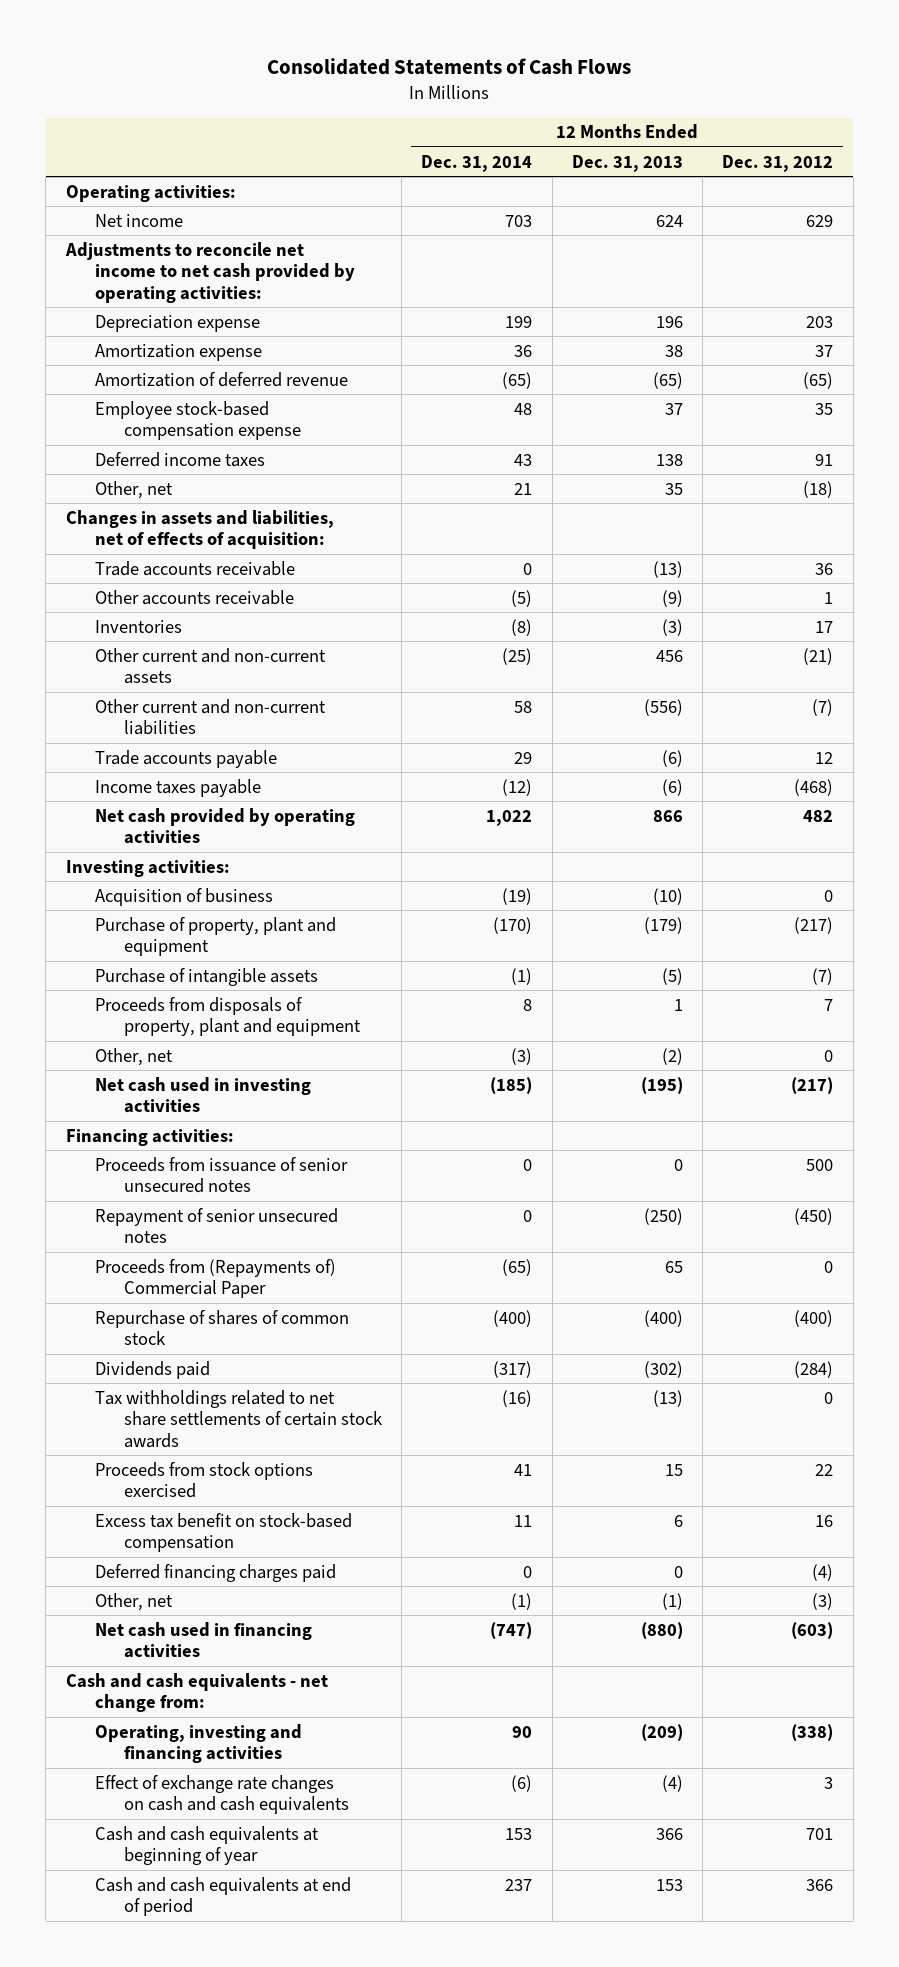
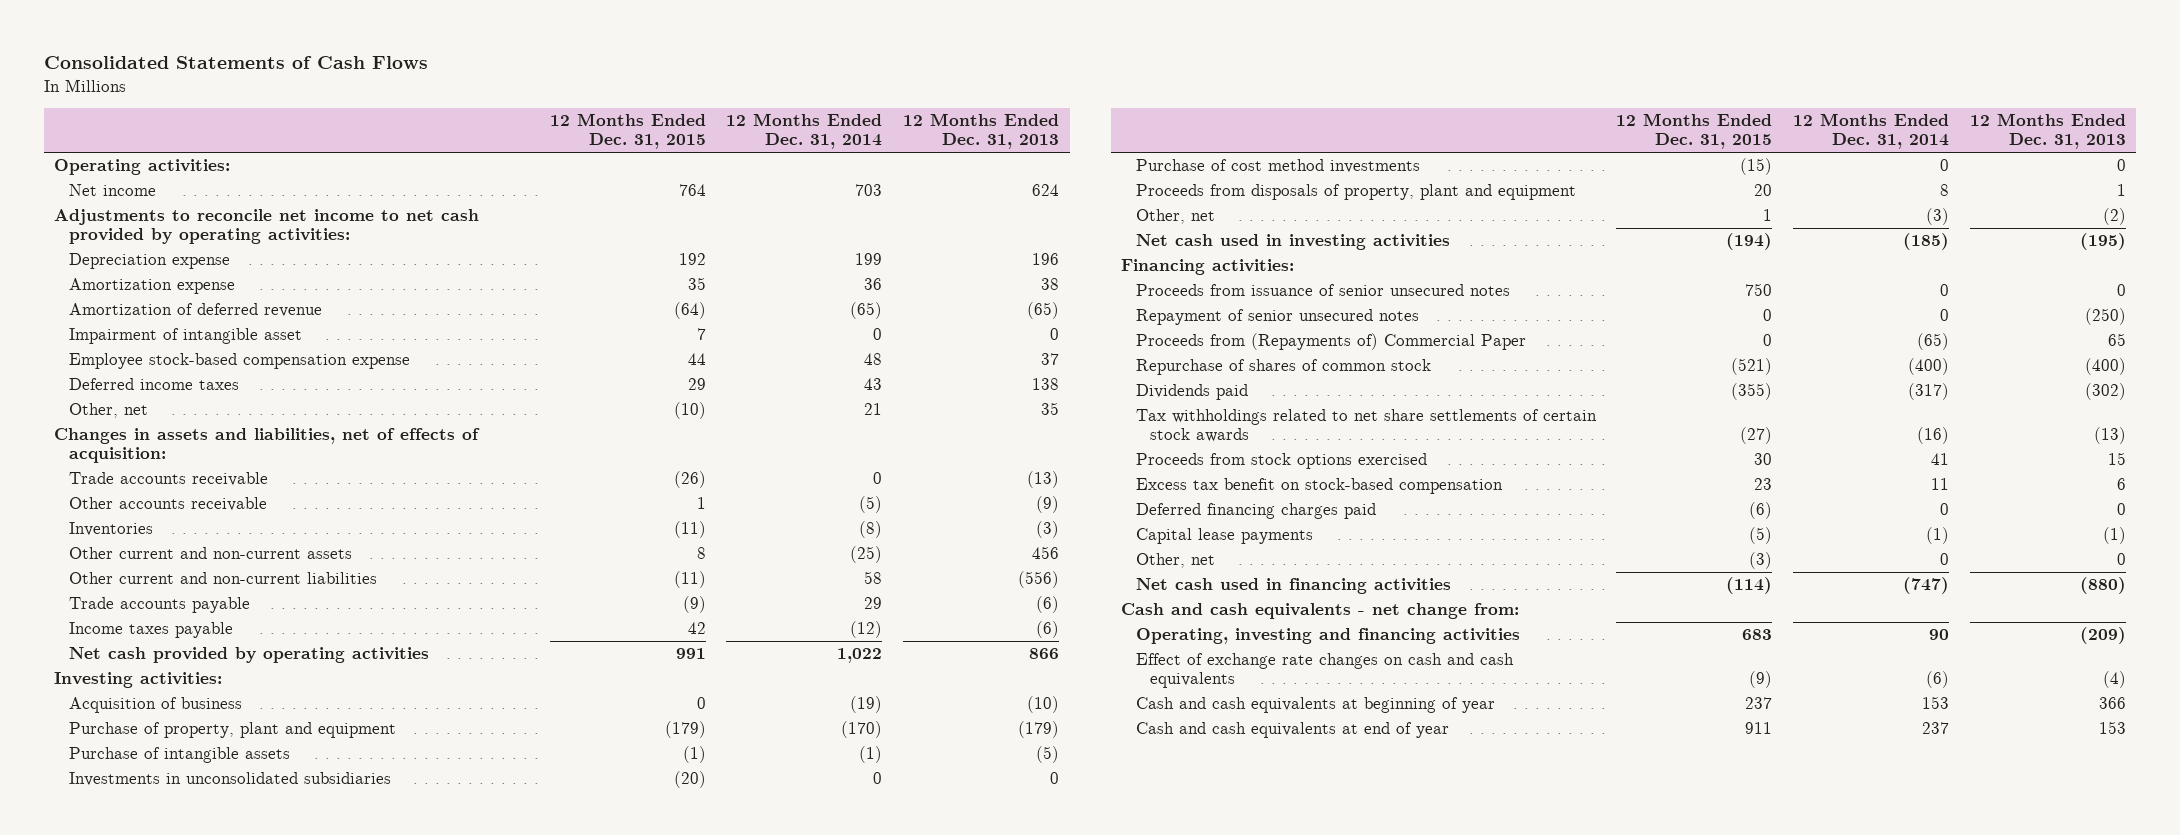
[722,154,834,172] Dec. 31, 2012 -> none
none -> [549,113,706,150] 12 Months Ended Dec. 31, 2015
none -> [68,328,302,345] Impairment of intangible asset
none -> [68,772,391,787] Investments in unconsolidated subsidiaries
none -> [1135,159,1420,174] Purchase of cost method investments
none -> [1135,528,1313,545] Capital lease payments
[511,1592,533,1610] (1) -> [1940,553,1950,566] 0
[661,1592,683,1610] (1) -> [2116,553,2126,566] 0
[94,1876,351,1917] Cash and cash equivalents at end of period -> [1135,722,1449,739] Cash and cash equivalents at end of year

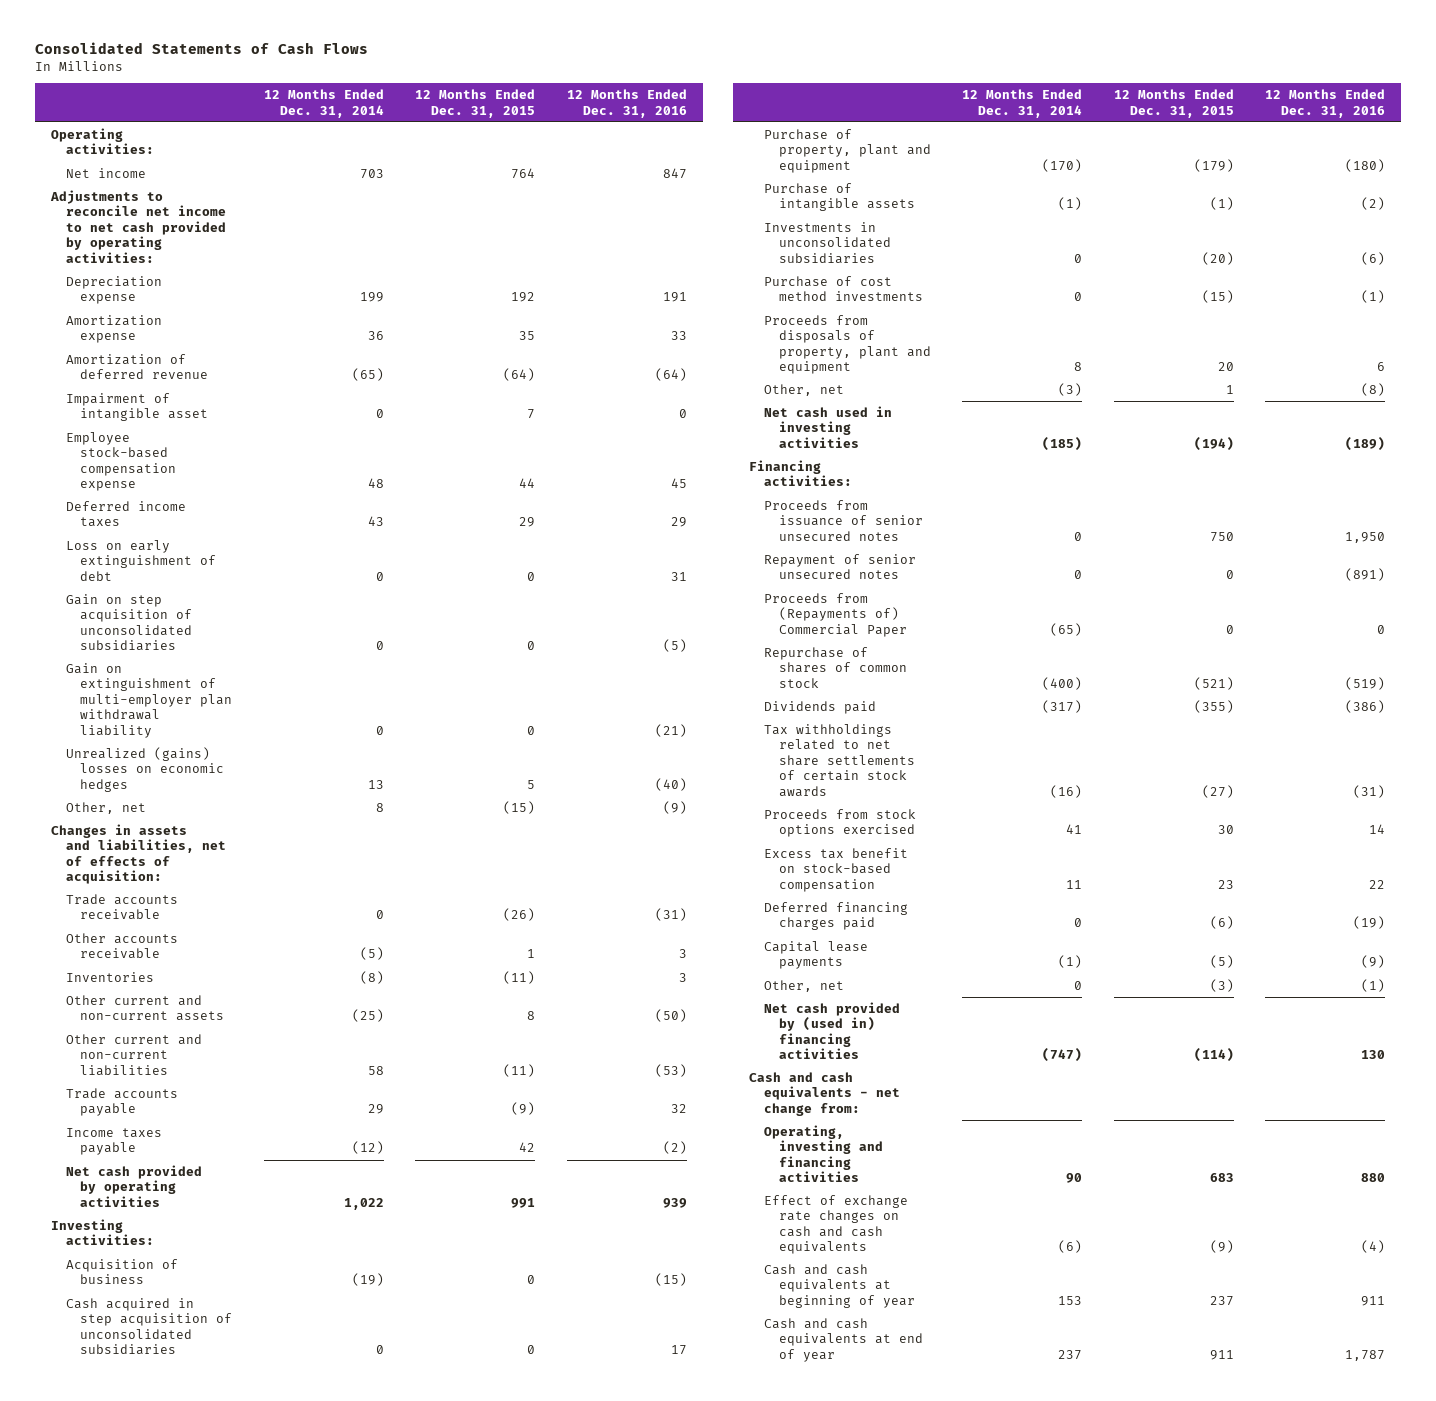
[903,113,1060,150] 12 Months Ended Dec. 31, 2013 -> none
none -> [566,89,687,118] 12 Months Ended Dec. 31, 2016
none -> [65,539,217,581] Loss on early extinguishment of debt
none -> [65,593,193,652] Gain on step acquisition of unconsolidated subsidiaries
none -> [65,662,233,738] Gain on extinguishment of multi-employer plan withdrawal liability
none -> [65,746,225,792] Unrealized (gains) losses on economic hedges
[673,402,706,420] (10) -> [503,800,536,814] (15)
[864,403,883,416] 21 -> [375,802,384,812] 8
none -> [65,1297,233,1356] Cash acquired in step acquisition of unconsolidated subsidiaries
[1135,578,1451,595] Net cash used in financing activities -> [764,1001,901,1060] Net cash provided by (used in) financing activities

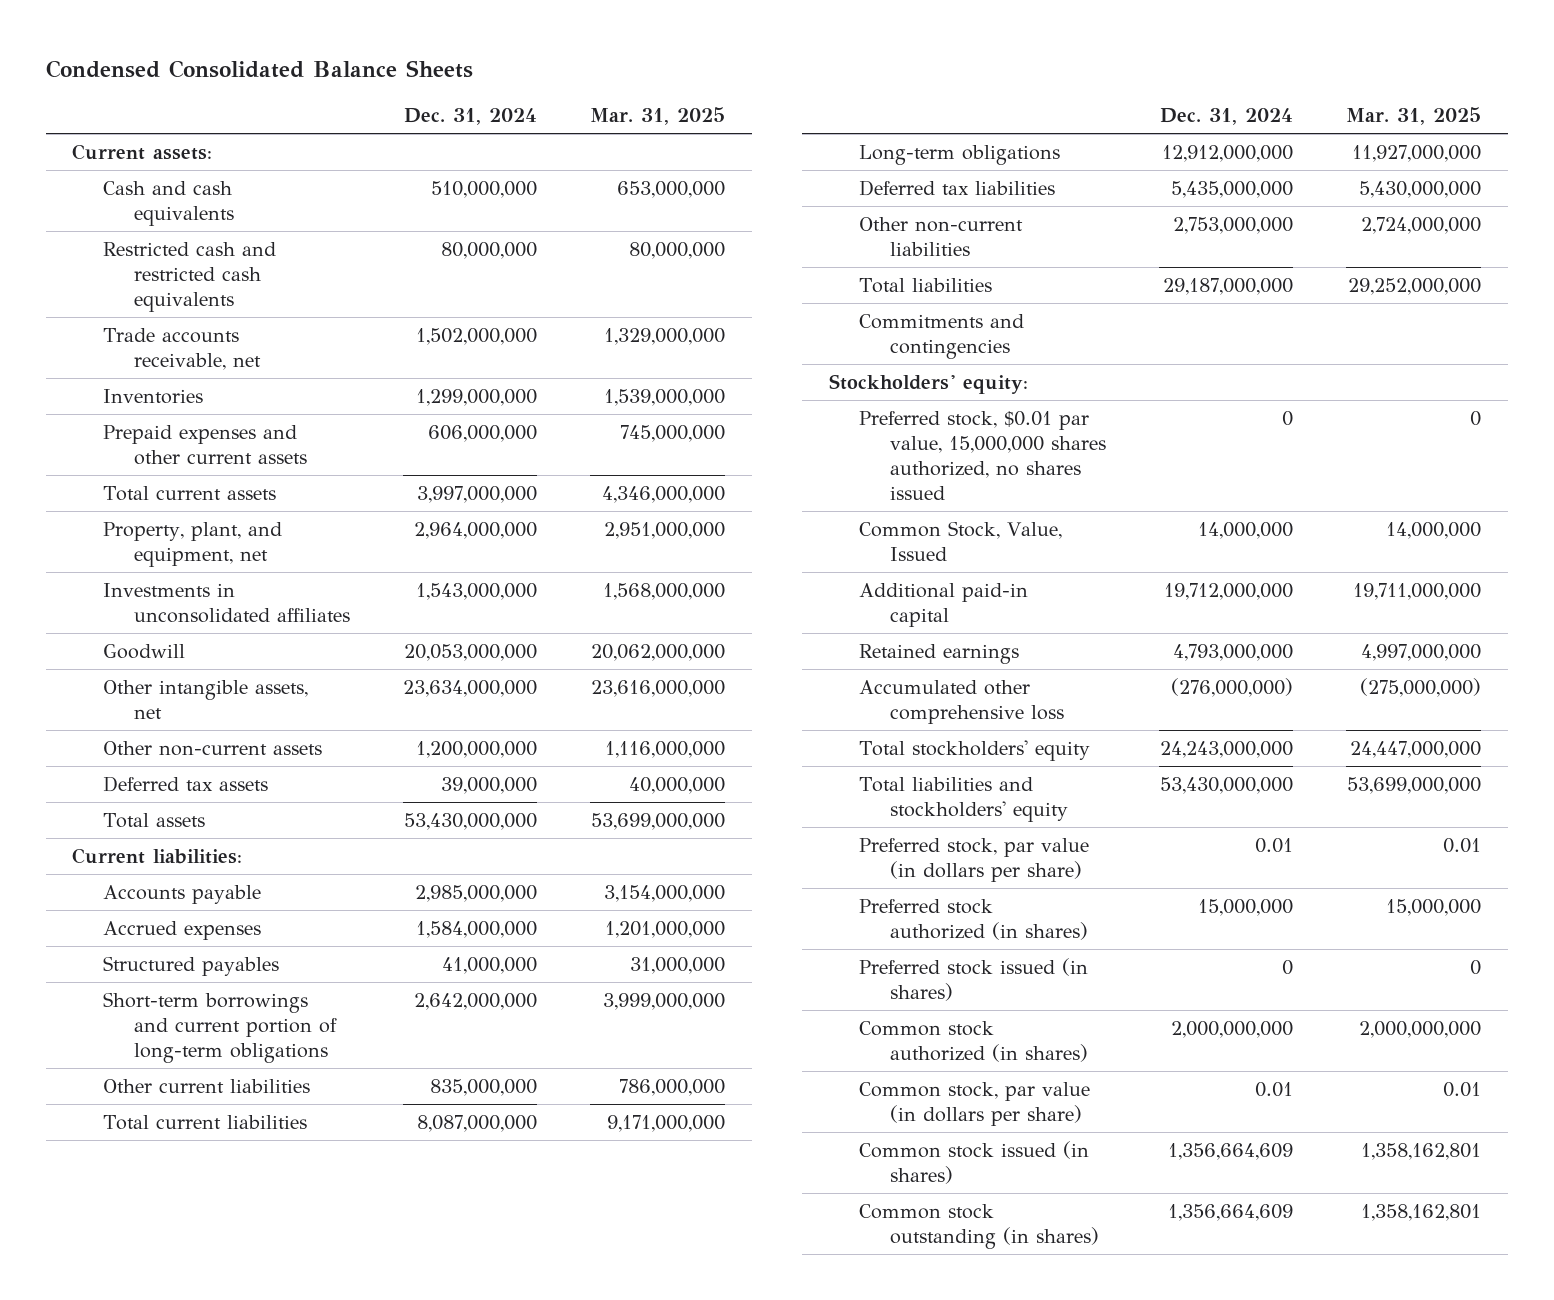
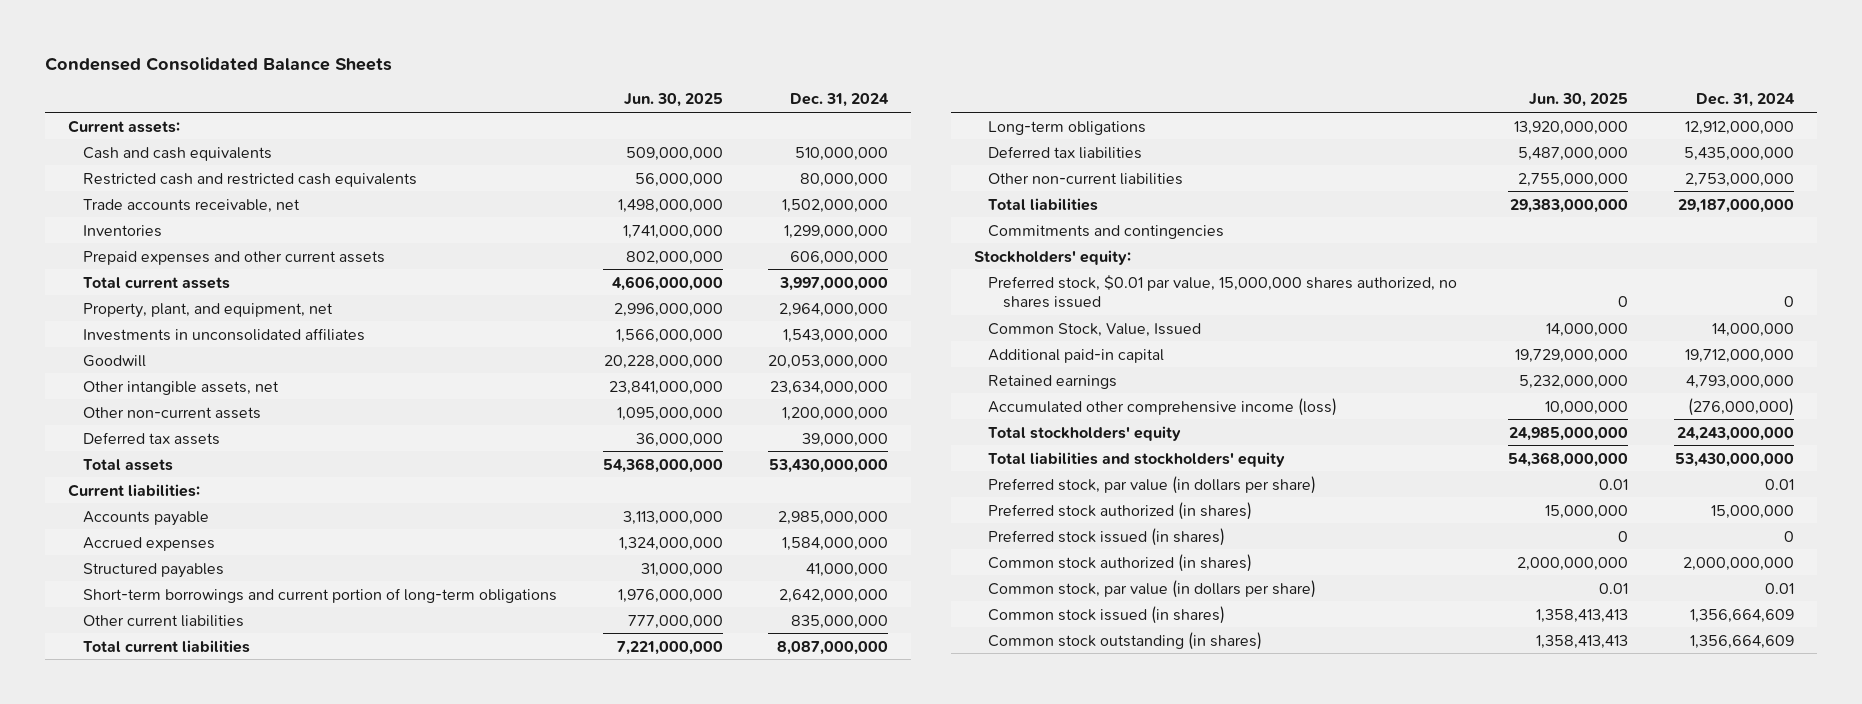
[590,107,726,126] Mar. 31, 2025 -> none
none -> [623,93,723,108] Jun. 30, 2025
[859,680,1065,724] Accumulated other comprehensive loss -> [988,397,1338,416] Accumulated other comprehensive income (loss)

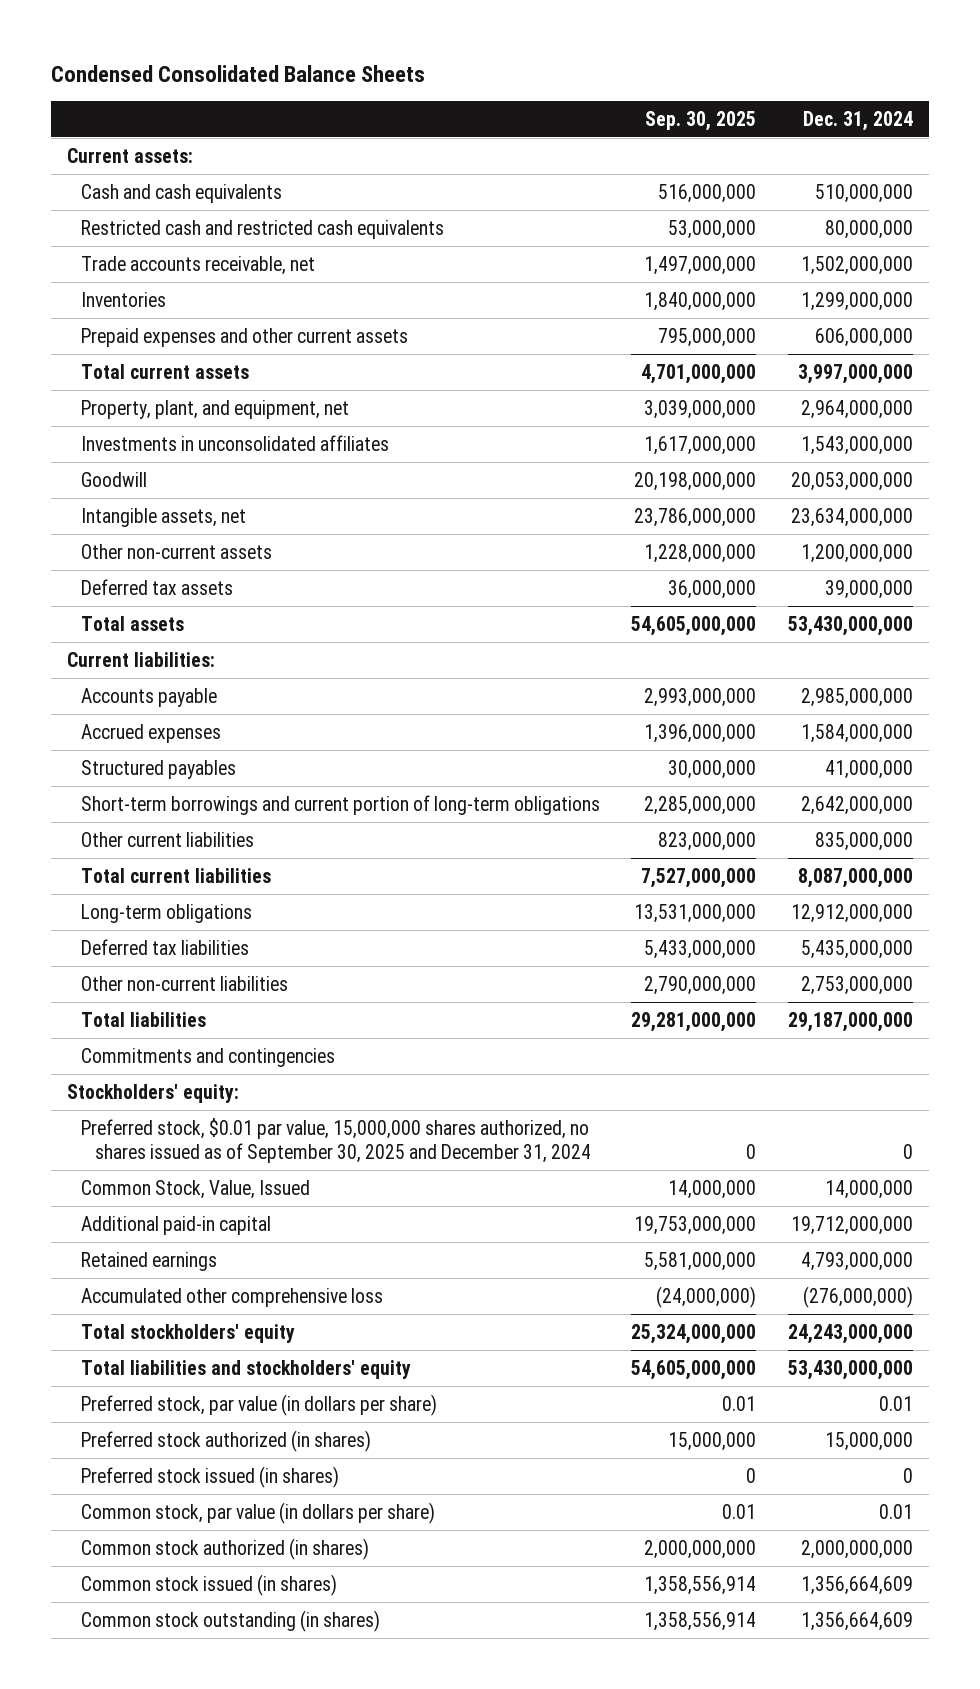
[623,93,723,108] Jun. 30, 2025 -> none
none -> [645,111,757,132] Sep. 30, 2025
[82,380,279,395] Other intangible assets, net -> [80,507,246,527] Intangible assets, net
[988,274,1458,309] Preferred stock, $0.01 par value, 15,000,000 shares authorized, no shares issued -> [80,1117,591,1164] Preferred stock, $0.01 par value, 15,000,000 shares authorized, no shares issued as of September 30, 2025 and December 31, 2024
[988,397,1338,416] Accumulated other comprehensive income (loss) -> [80,1287,383,1307] Accumulated other comprehensive loss
[988,553,1253,572] Common stock authorized (in shares) -> [80,1537,369,1560] Common stock authorized (in shares)

